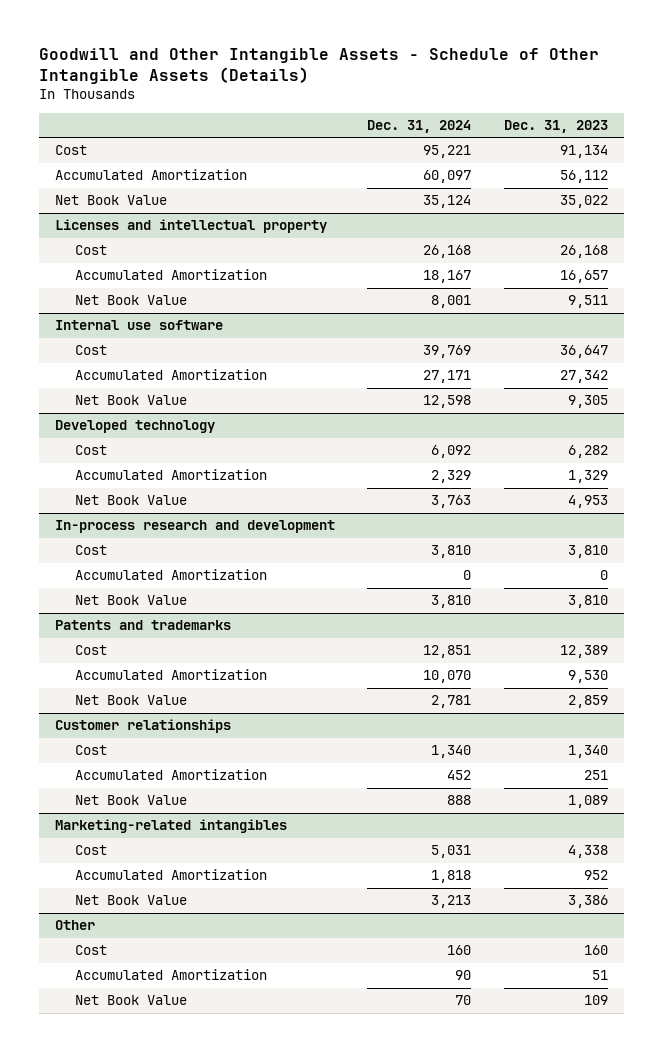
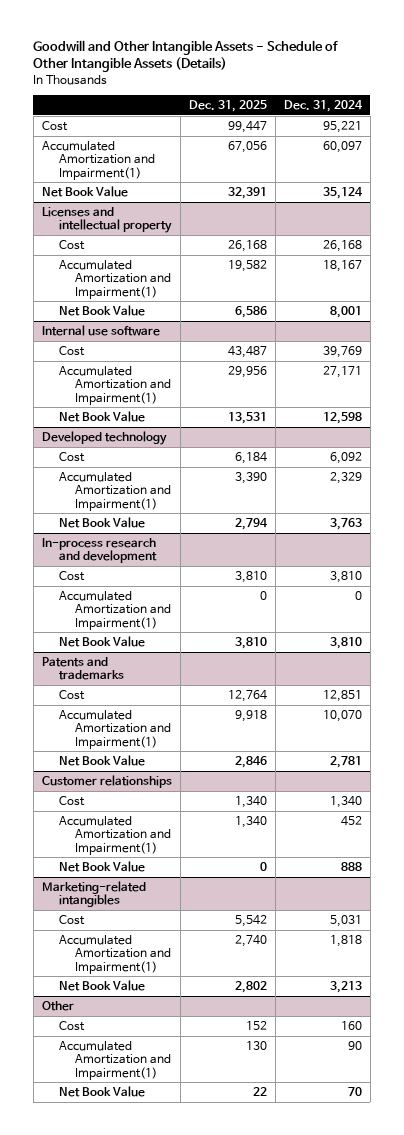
[503,119,608,133] Dec. 31, 2023 -> none
none -> [188,99,267,112] Dec. 31, 2025
[54,169,247,181] Accumulated Amortization -> [41,140,155,180] Accumulated Amortization and Impairment(1)
[74,269,267,281] Accumulated Amortization -> [58,259,172,299] Accumulated Amortization and Impairment(1)
[74,369,267,381] Accumulated Amortization -> [58,365,172,405] Accumulated Amortization and Impairment(1)
[74,469,267,481] Accumulated Amortization -> [58,471,172,511] Accumulated Amortization and Impairment(1)
[74,569,267,581] Accumulated Amortization -> [58,590,172,630] Accumulated Amortization and Impairment(1)
[74,669,267,681] Accumulated Amortization -> [58,709,172,749] Accumulated Amortization and Impairment(1)
[74,769,267,781] Accumulated Amortization -> [58,815,172,855] Accumulated Amortization and Impairment(1)
[74,869,267,881] Accumulated Amortization -> [58,934,172,974] Accumulated Amortization and Impairment(1)
[74,969,267,981] Accumulated Amortization -> [58,1040,172,1080] Accumulated Amortization and Impairment(1)

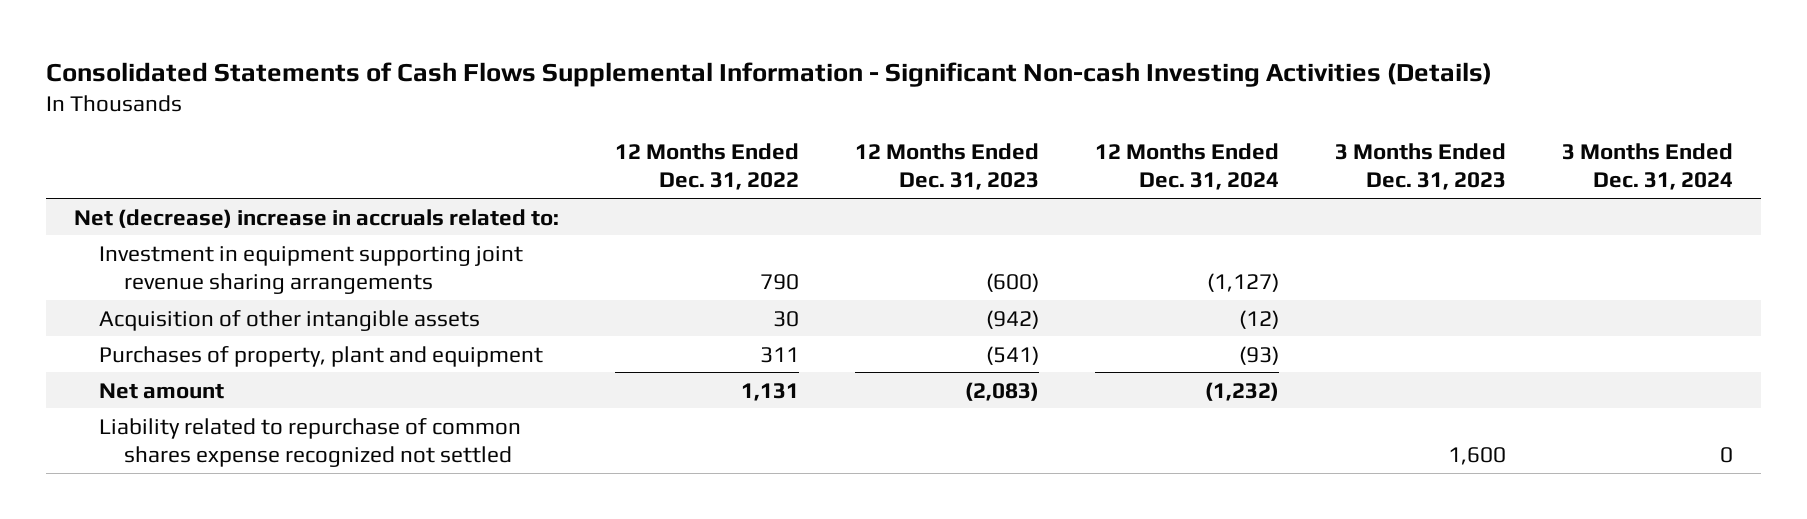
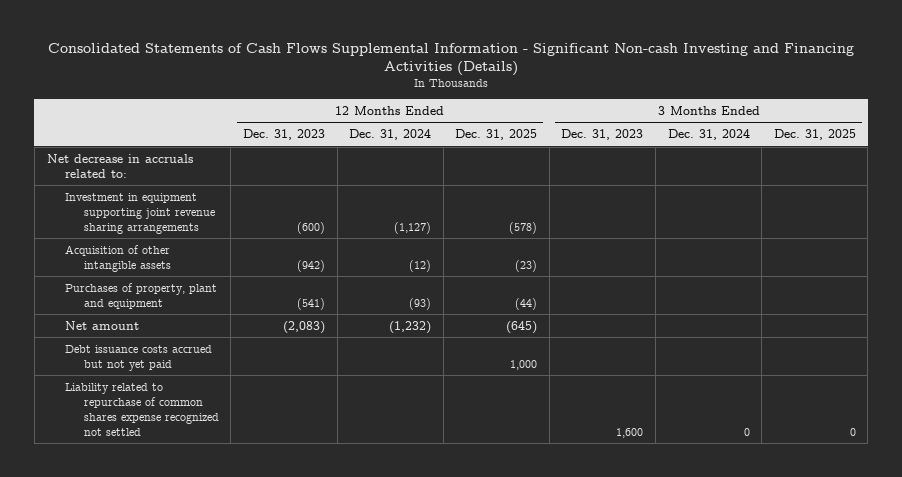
[45,61,1492,87] Consolidated Statements of Cash Flows Supplemental Information - Significant Non-cash Investing Activities (Details) -> [48,42,855,77] Consolidated Statements of Cash Flows Supplemental Information - Significant Non-cash Investing and Financing Activities (Details)
[614,143,799,191] 12 Months Ended Dec. 31, 2022 -> none
none -> [455,129,538,141] Dec. 31, 2025
none -> [773,129,856,141] Dec. 31, 2025
[73,208,559,228] Net (decrease) increase in accruals related to: -> [46,153,193,178] Net decrease in accruals related to:
none -> [65,344,213,371] Debt issuance costs accrued but not yet paid

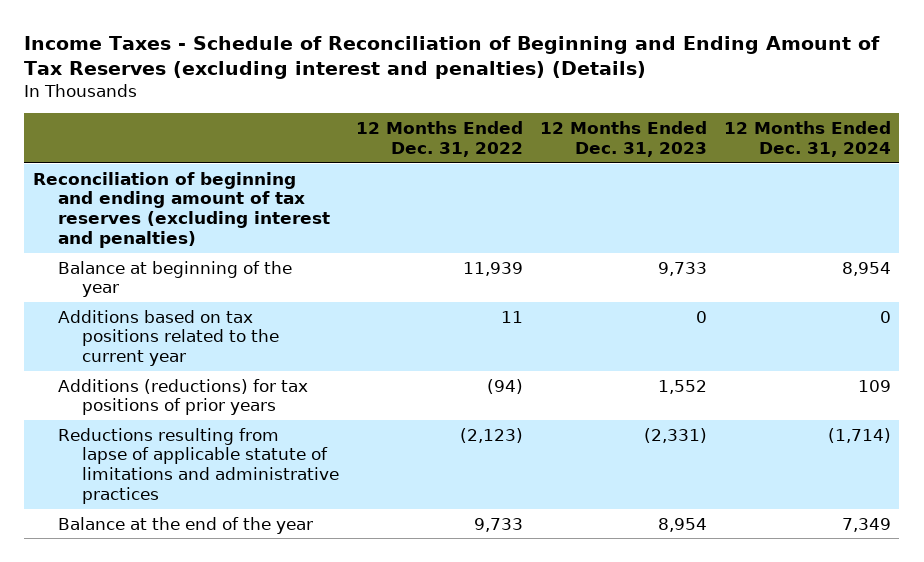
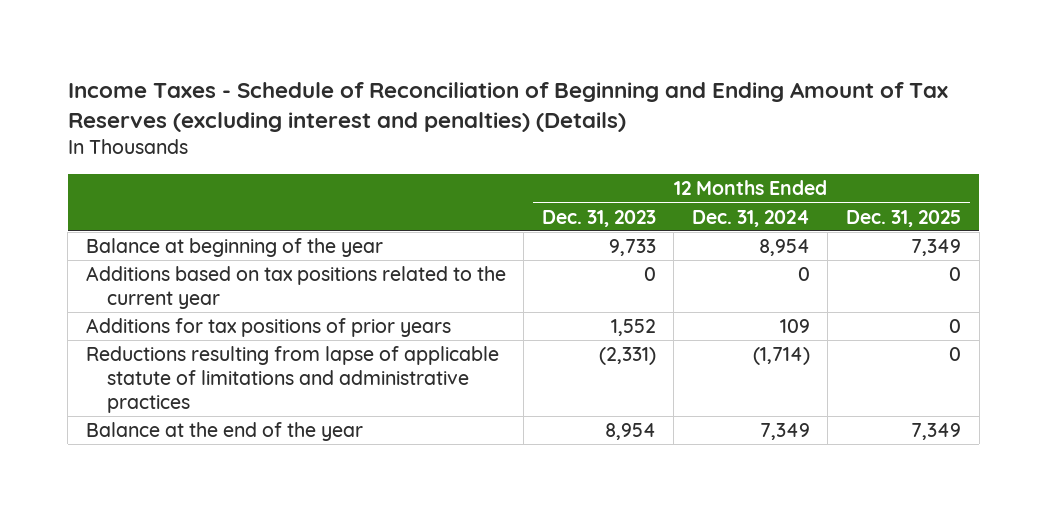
[356,121,524,157] 12 Months Ended Dec. 31, 2022 -> none
none -> [846,209,962,227] Dec. 31, 2025
[32,171,330,249] Reconciliation of beginning and ending amount of tax reserves (excluding interest and penalties) -> none
[57,378,308,416] Additions (reductions) for tax positions of prior years -> [85,318,451,338] Additions for tax positions of prior years

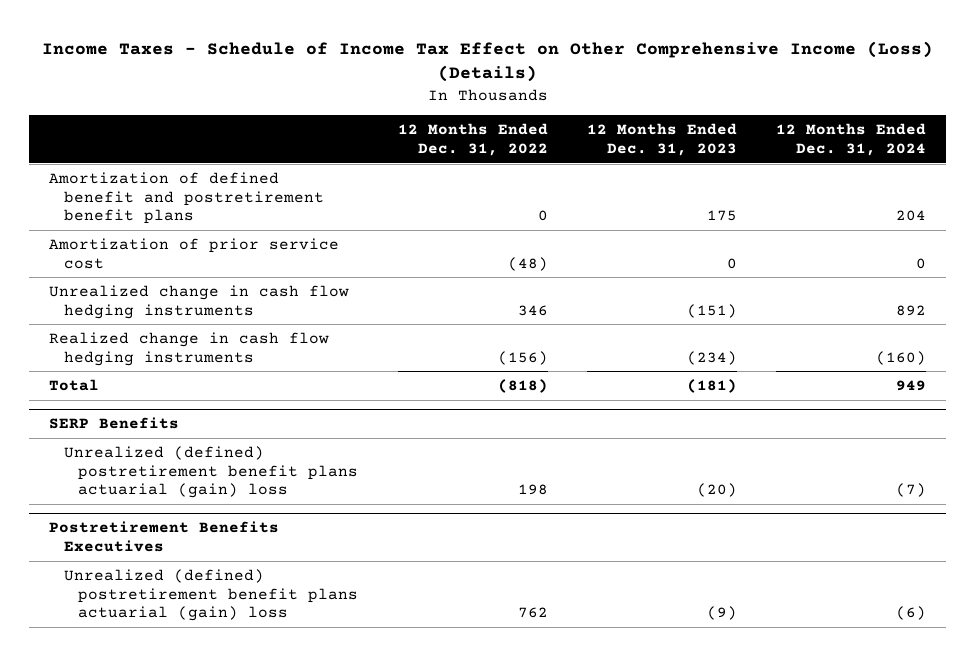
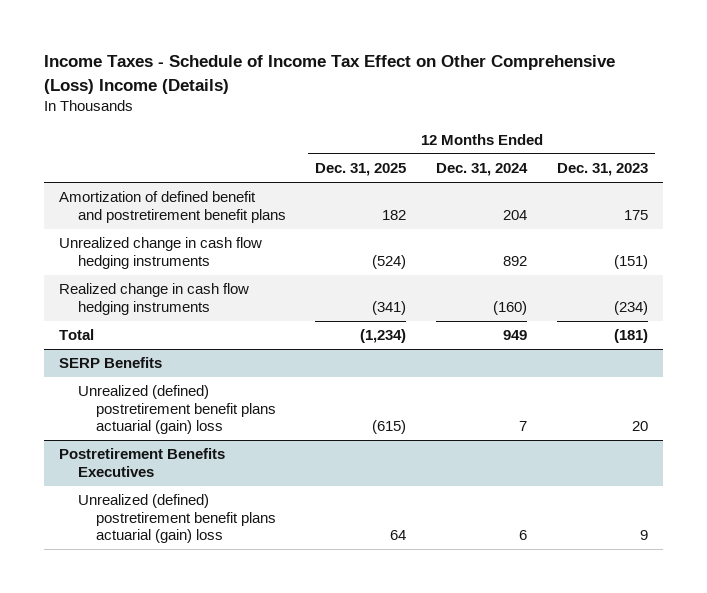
[41,40,933,83] Income Taxes - Schedule of Income Tax Effect on Other Comprehensive Income (Loss) (Details) -> [44,55,616,94] Income Taxes - Schedule of Income Tax Effect on Other Comprehensive (Loss) Income (Details)
[397,123,548,157] 12 Months Ended Dec. 31, 2022 -> none
none -> [315,163,407,177] Dec. 31, 2025
[48,237,339,269] Amortization of prior service cost -> none
[697,483,738,498] (20) -> [631,421,648,432] 20
[896,483,927,498] (7) -> [519,421,528,432] 7
[707,606,738,621] (9) -> [639,530,648,541] 9
[896,606,927,621] (6) -> [519,530,528,541] 6

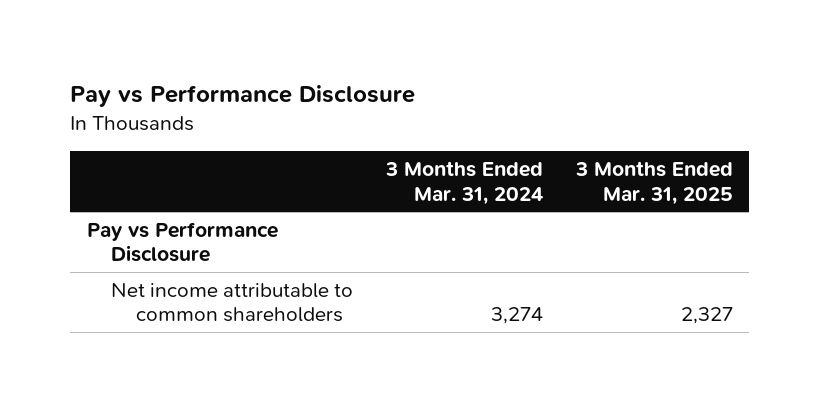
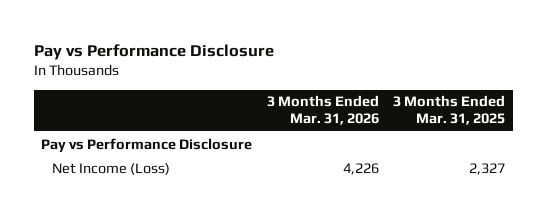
[385,160,544,205] 3 Months Ended Mar. 31, 2024 -> none
none -> [266,95,379,126] 3 Months Ended Mar. 31, 2026
[111,282,354,323] Net income attributable to common shareholders -> [51,162,170,175] Net Income (Loss)

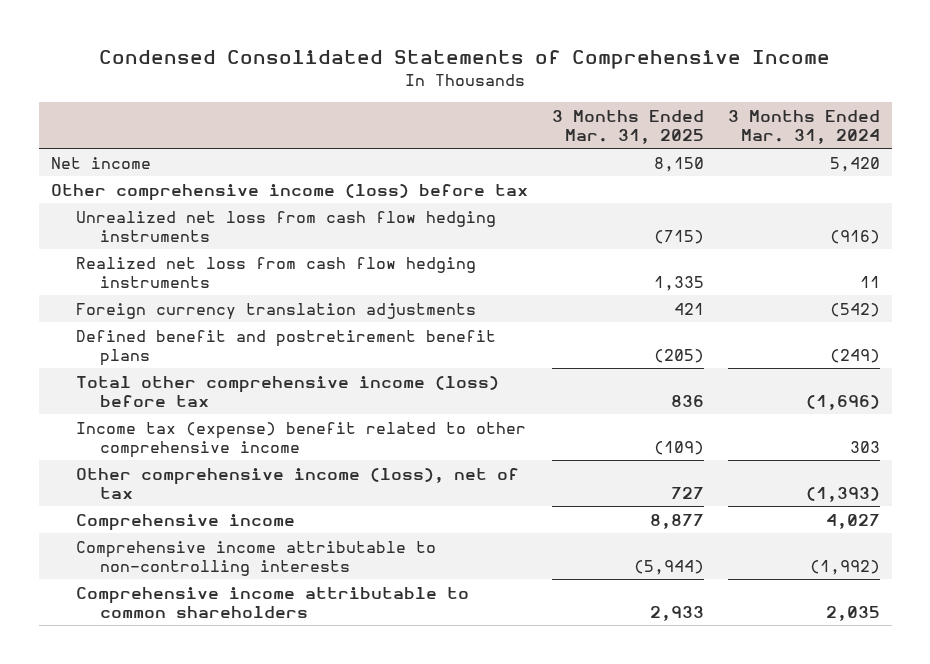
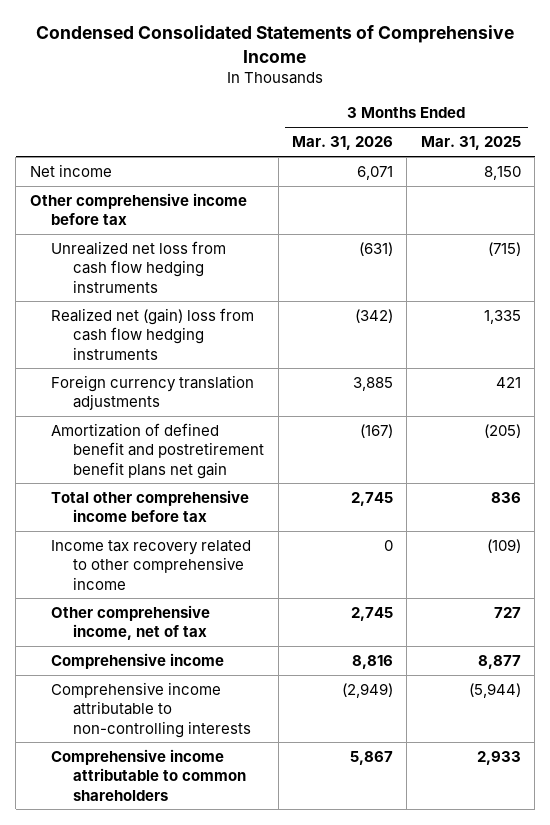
[727,109,880,144] 3 Months Ended Mar. 31, 2024 -> none
none -> [292,136,394,151] Mar. 31, 2026
[50,183,528,201] Other comprehensive income (loss) before tax -> [29,192,247,226] Other comprehensive income before tax
[75,256,476,288] Realized net loss from cash flow hedging instruments -> [51,307,255,360] Realized net (gain) loss from cash flow hedging instruments
[75,329,496,366] Defined benefit and postretirement benefit plans -> [51,422,265,479] Amortization of defined benefit and postretirement benefit plans net gain
[75,375,499,407] Total other comprehensive income (loss) before tax -> [51,489,250,523] Total other comprehensive income before tax
[75,421,526,458] Income tax (expense) benefit related to other comprehensive income -> [51,539,252,590] Income tax recovery related to other comprehensive income
[75,467,519,499] Other comprehensive income (loss), net of tax -> [51,604,211,641] Other comprehensive income, net of tax

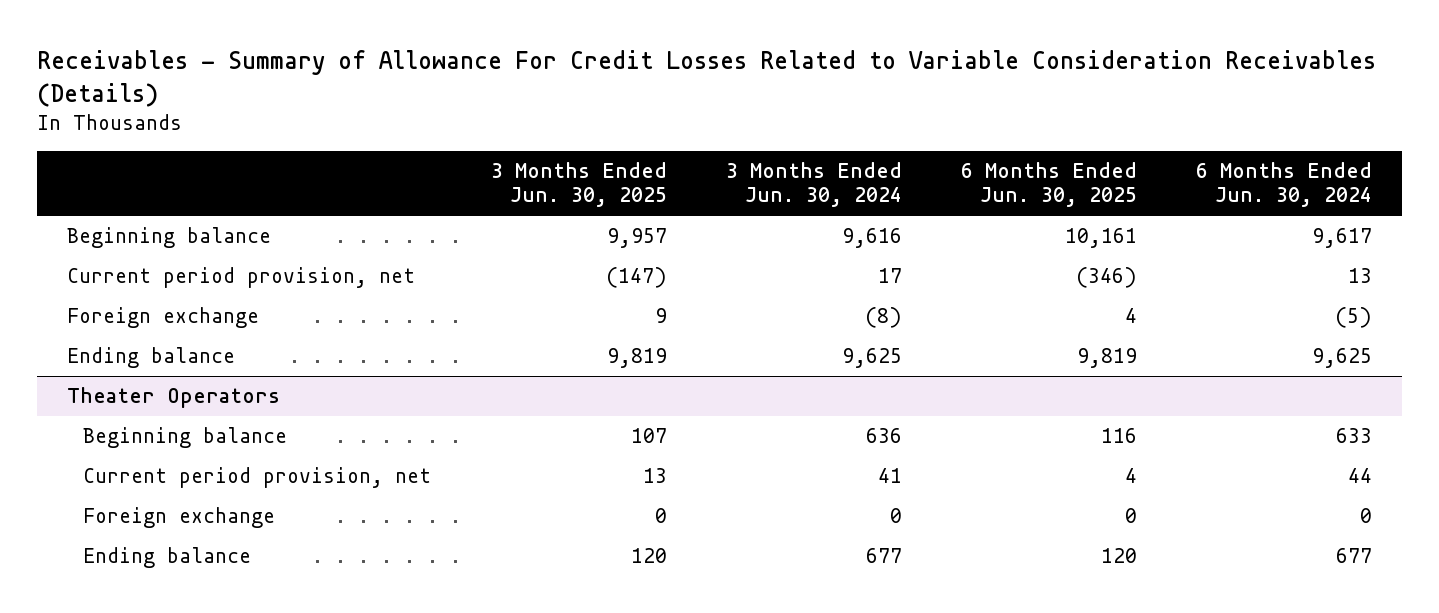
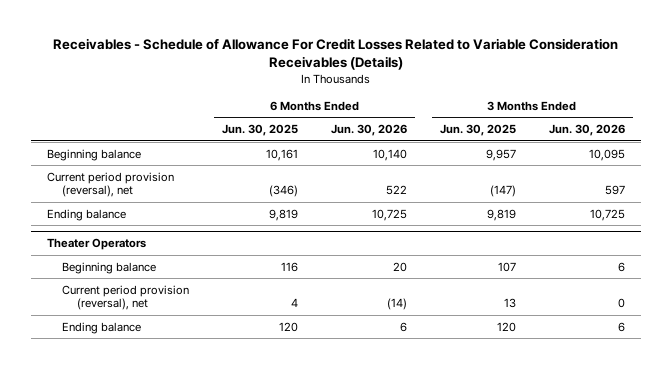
[36,50,1376,107] Receivables - Summary of Allowance For Credit Losses Related to Variable Consideration Receivables (Details) -> [53,38,619,71] Receivables - Schedule of Allowance For Credit Losses Related to Variable Consideration Receivables (Details)
[725,161,902,208] 3 Months Ended Jun. 30, 2024 -> none
[1196,161,1373,208] 6 Months Ended Jun. 30, 2024 -> none
none -> [330,124,407,137] Jun. 30, 2026
none -> [548,124,625,137] Jun. 30, 2026
[66,307,259,329] Foreign exchange -> none
[66,267,415,289] Current period provision, net -> [47,171,175,198] Current period provision (reversal), net
[83,507,276,529] Foreign exchange -> none
[83,467,432,489] Current period provision, net -> [62,284,190,311] Current period provision (reversal), net

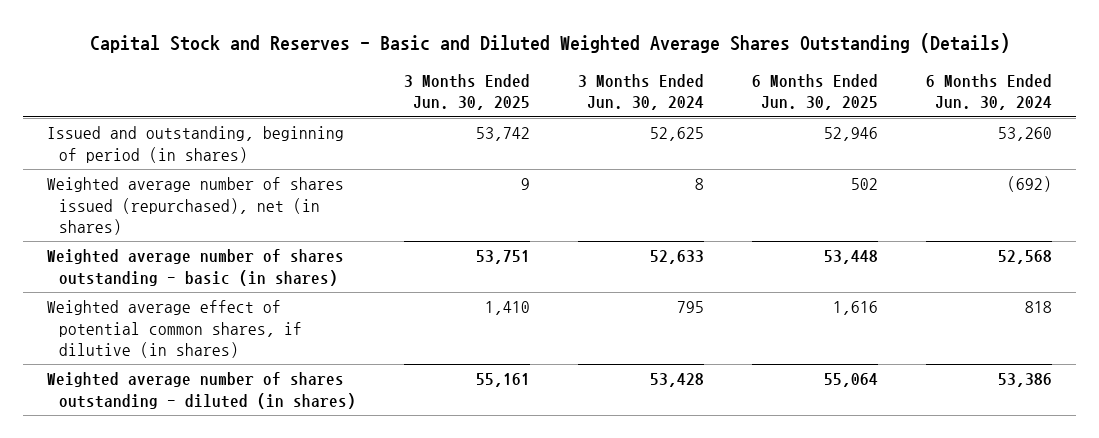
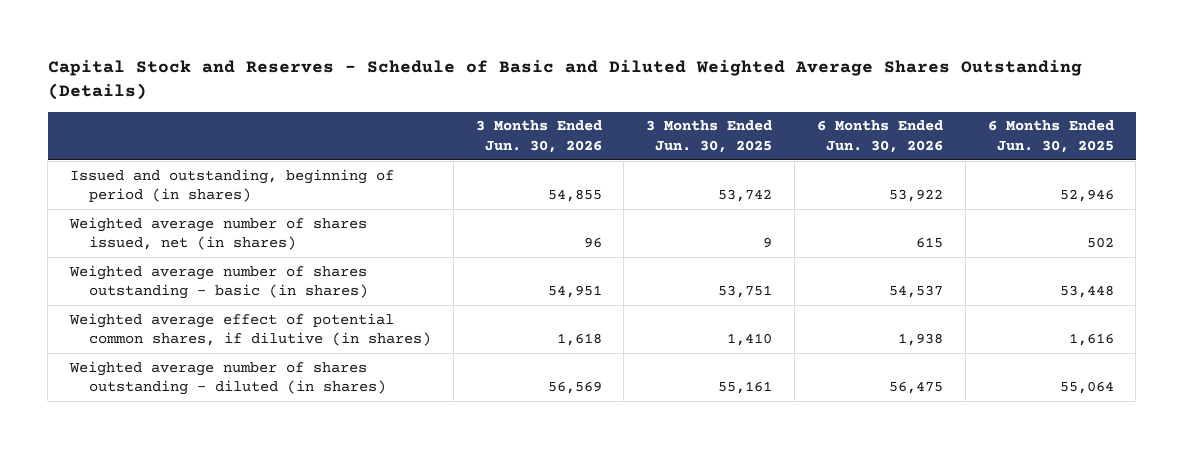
[89,33,1010,54] Capital Stock and Reserves - Basic and Diluted Weighted Average Shares Outstanding (Details) -> [47,59,1082,101] Capital Stock and Reserves - Schedule of Basic and Diluted Weighted Average Shares Outstanding (Details)
[578,74,705,111] 3 Months Ended Jun. 30, 2024 -> none
[926,74,1053,111] 6 Months Ended Jun. 30, 2024 -> none
none -> [475,120,602,153] 3 Months Ended Jun. 30, 2026
none -> [816,120,943,153] 6 Months Ended Jun. 30, 2026
[46,177,344,235] Weighted average number of shares issued (repurchased), net (in shares) -> [69,216,368,251] Weighted average number of shares issued, net (in shares)

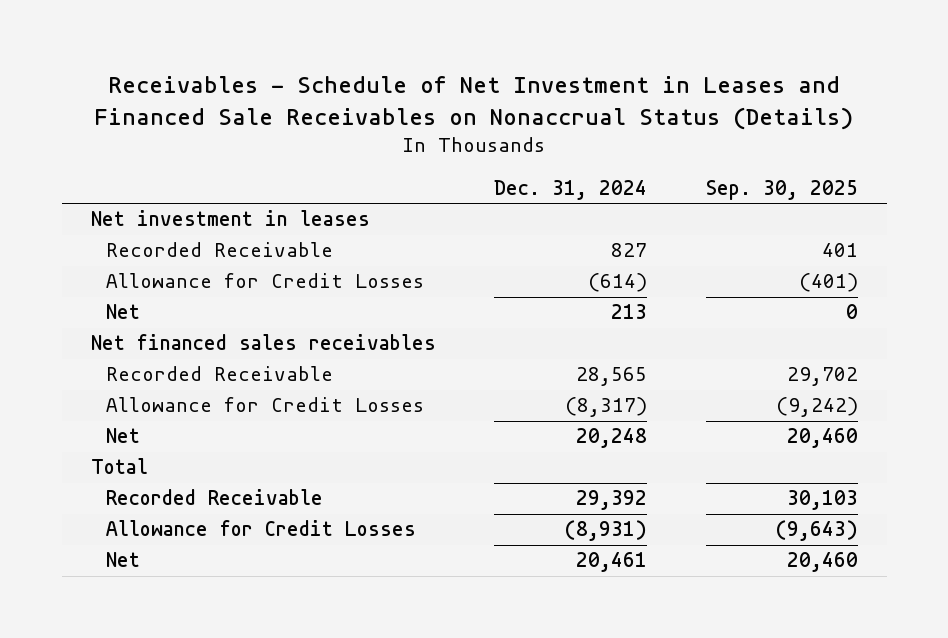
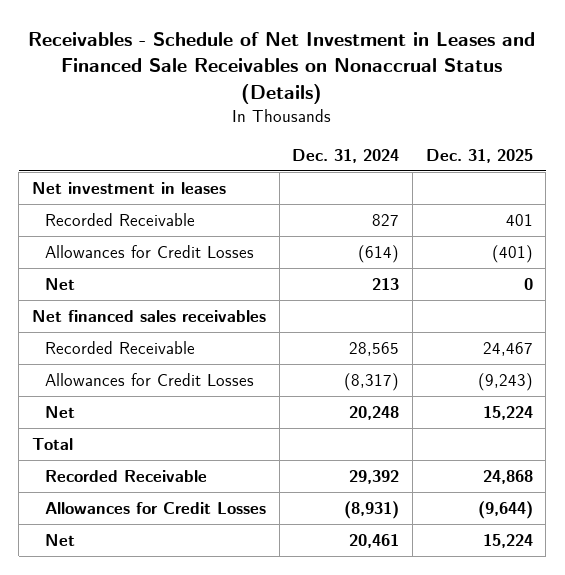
[705,179,858,200] Sep. 30, 2025 -> none
none -> [425,148,533,163] Dec. 31, 2025
[106,273,425,289] Allowance for Credit Losses -> [45,244,255,258] Allowances for Credit Losses
[106,397,425,413] Allowance for Credit Losses -> [45,372,255,386] Allowances for Credit Losses
[106,520,417,537] Allowance for Credit Losses -> [45,501,267,514] Allowances for Credit Losses

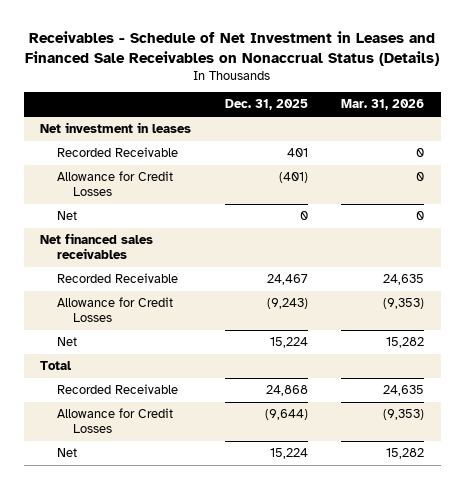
[292,148,400,163] Dec. 31, 2024 -> none
none -> [341,99,425,111] Mar. 31, 2026
[45,244,255,258] Allowances for Credit Losses -> [56,171,173,196] Allowance for Credit Losses
[45,372,255,386] Allowances for Credit Losses -> [56,297,173,322] Allowance for Credit Losses
[45,501,267,514] Allowances for Credit Losses -> [56,408,173,433] Allowance for Credit Losses

